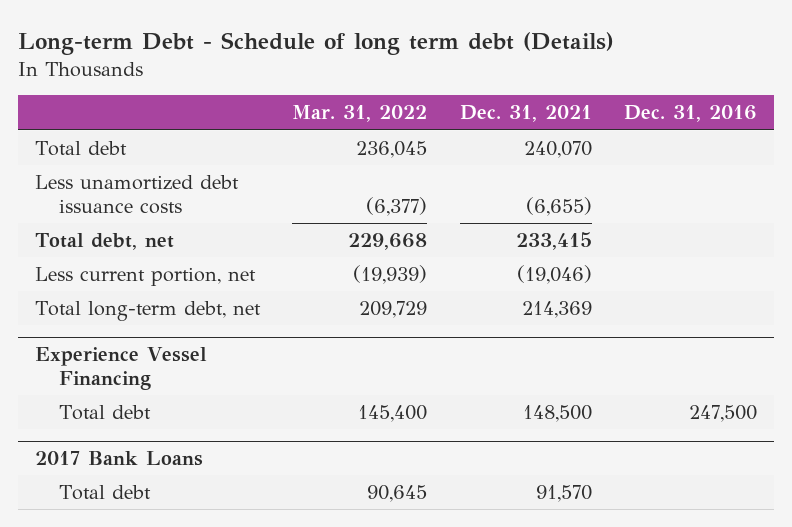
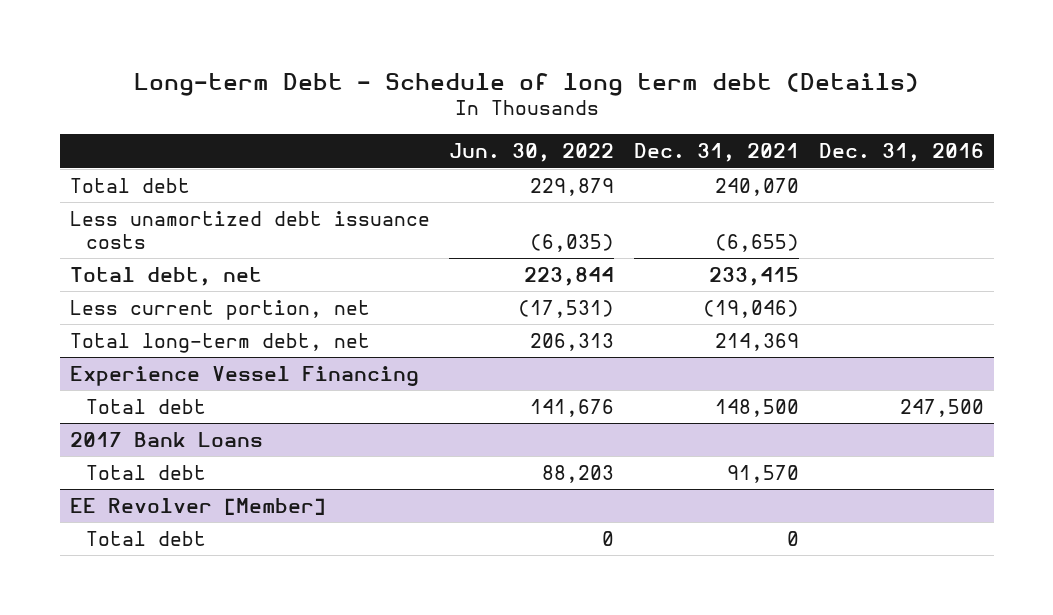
[292,105,428,123] Mar. 31, 2022 -> none
none -> [449,143,615,163] Jun. 30, 2022
none -> [69,497,326,515] EE Revolver [Member]
none -> [86,530,207,546] Total debt

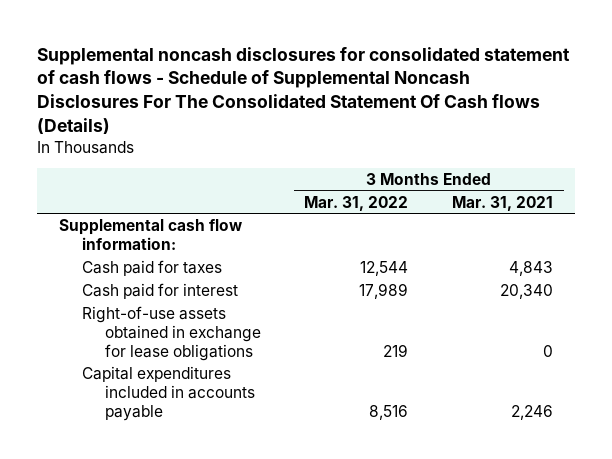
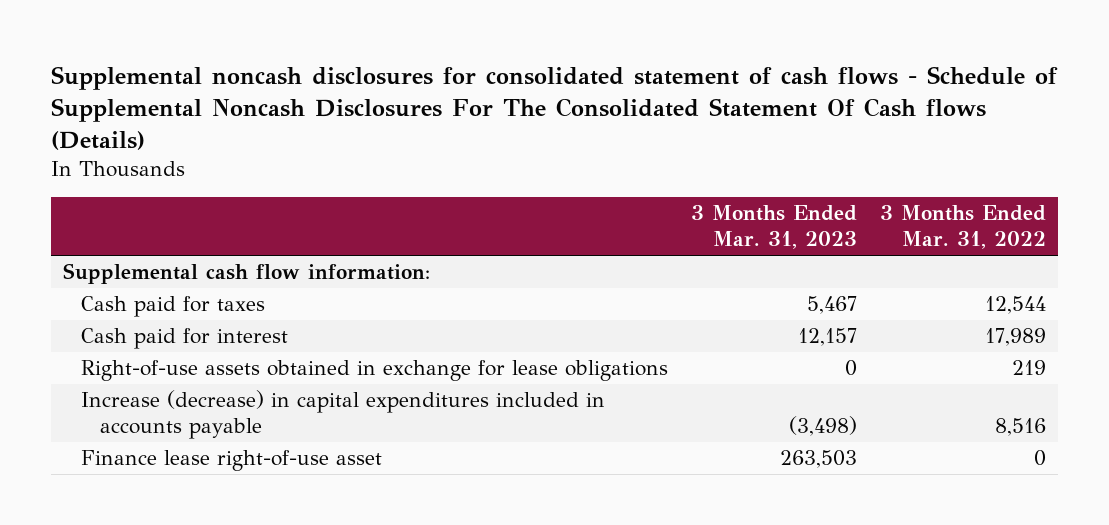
[452,195,554,211] Mar. 31, 2021 -> none
none -> [691,205,858,250] 3 Months Ended Mar. 31, 2023
[81,365,255,421] Capital expenditures included in accounts payable -> [81,390,606,440] Increase (decrease) in capital expenditures included in accounts payable
none -> [81,450,383,472] Finance lease right-of-use asset

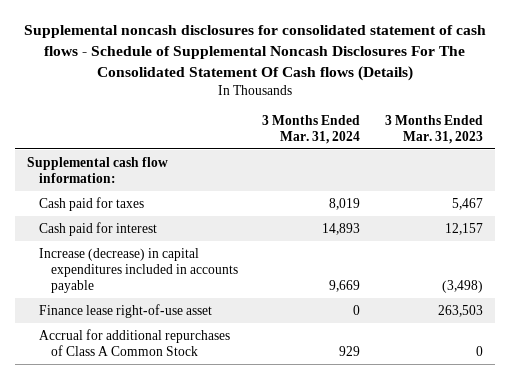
[880,205,1047,250] 3 Months Ended Mar. 31, 2022 -> none
none -> [262,114,361,144] 3 Months Ended Mar. 31, 2024
[81,360,669,382] Right-of-use assets obtained in exchange for lease obligations -> none
none -> [38,328,230,356] Accrual for additional repurchases of Class A Common Stock

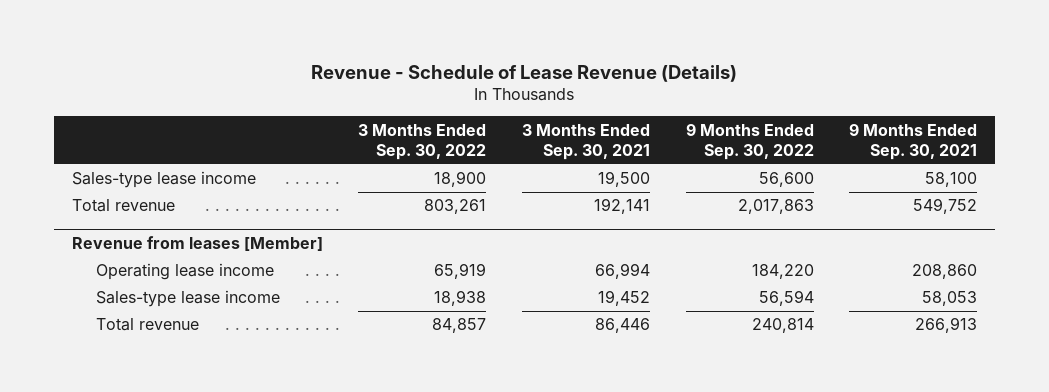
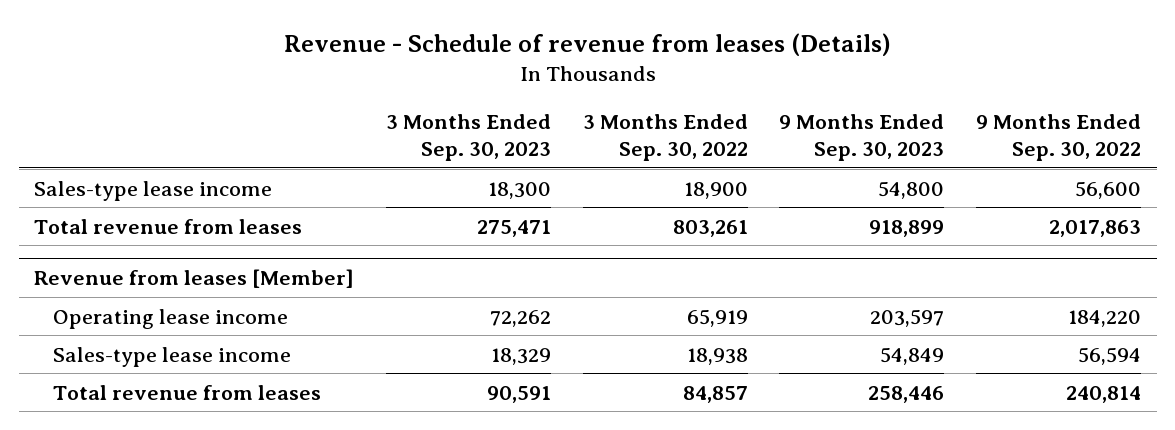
[311,64,738,82] Revenue - Schedule of Lease Revenue (Details) -> [283,32,891,56] Revenue - Schedule of revenue from leases (Details)
[521,123,650,161] 3 Months Ended Sep. 30, 2021 -> none
[849,122,978,161] 9 Months Ended Sep. 30, 2021 -> none
none -> [385,113,551,162] 3 Months Ended Sep. 30, 2023
none -> [779,113,945,162] 9 Months Ended Sep. 30, 2023
[71,199,175,213] Total revenue -> [34,218,303,234] Total revenue from leases
[95,318,199,332] Total revenue -> [53,384,322,400] Total revenue from leases

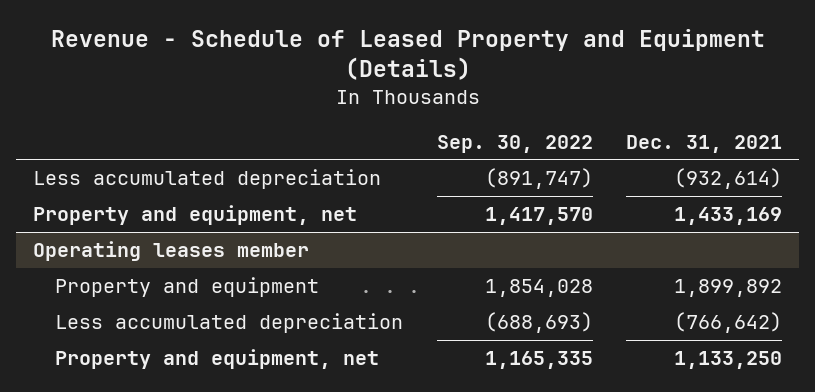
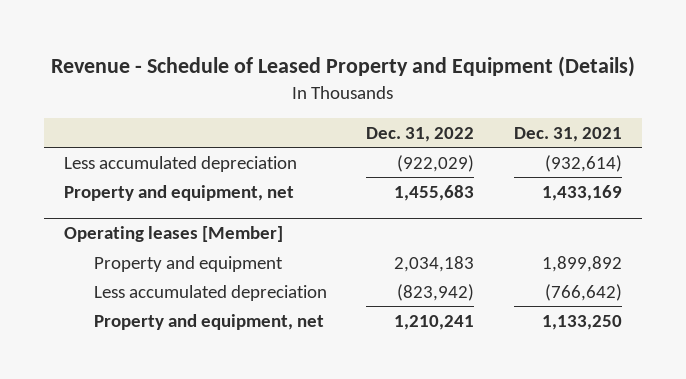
[436,134,593,153] Sep. 30, 2022 -> none
none -> [366,126,475,142] Dec. 31, 2022
[32,241,309,262] Operating leases member -> [63,226,283,243] Operating leases [Member]

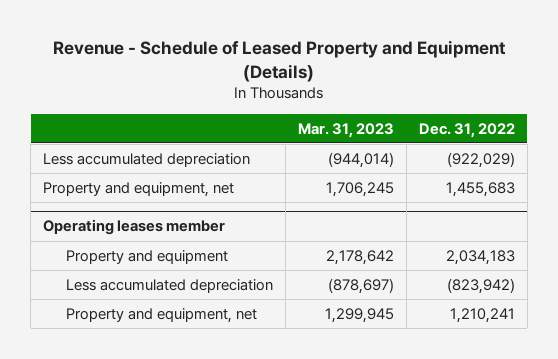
[514,126,623,142] Dec. 31, 2021 -> none
none -> [297,122,394,138] Mar. 31, 2023
[63,226,283,243] Operating leases [Member] -> [43,219,226,236] Operating leases member

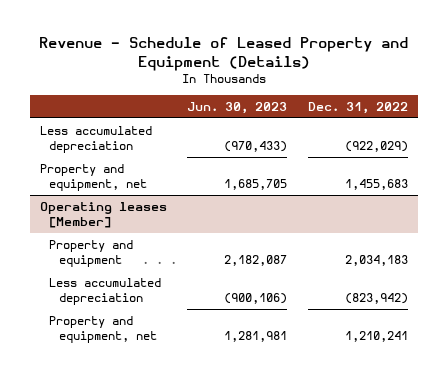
[297,122,394,138] Mar. 31, 2023 -> none
none -> [187,102,288,115] Jun. 30, 2023
[43,219,226,236] Operating leases member -> [39,201,167,228] Operating leases [Member]

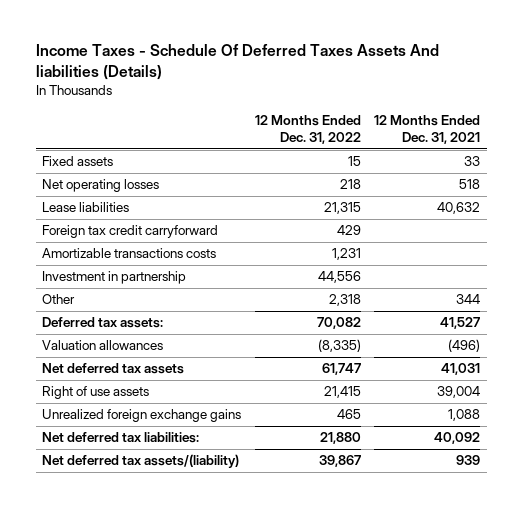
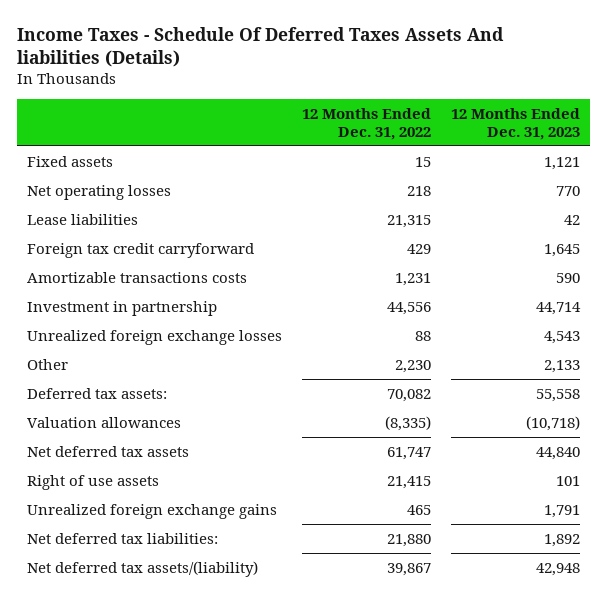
[374,115,481,144] 12 Months Ended Dec. 31, 2021 -> none
none -> [450,108,580,140] 12 Months Ended Dec. 31, 2023
none -> [27,329,283,345] Unrealized foreign exchange losses
[328,294,361,307] 2,318 -> [394,359,431,373] 2,230

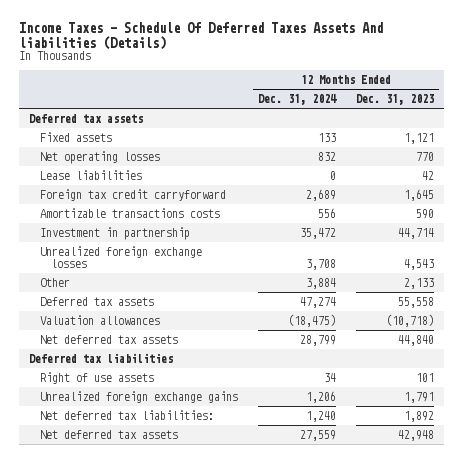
[301,108,431,140] 12 Months Ended Dec. 31, 2022 -> none
none -> [257,94,337,106] Dec. 31, 2024
none -> [28,113,143,123] Deferred tax assets
[27,387,168,399] Deferred tax assets: -> [39,296,154,306] Deferred tax assets
none -> [28,352,173,363] Deferred tax liabilities
[27,560,259,577] Net deferred tax assets/(liability) -> [39,429,178,439] Net deferred tax assets

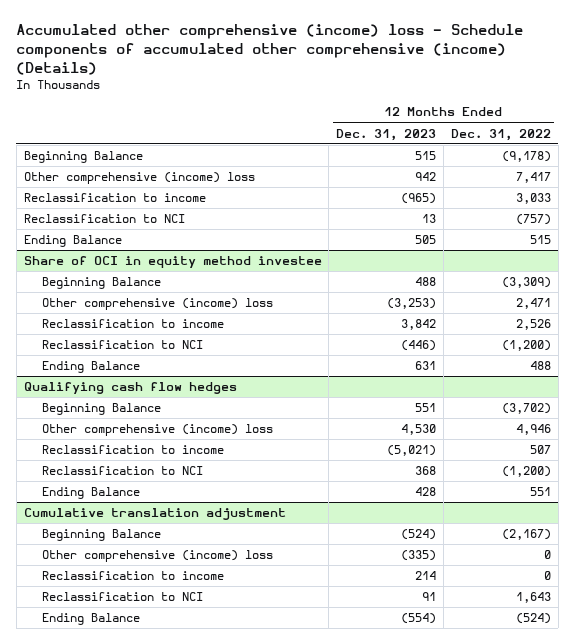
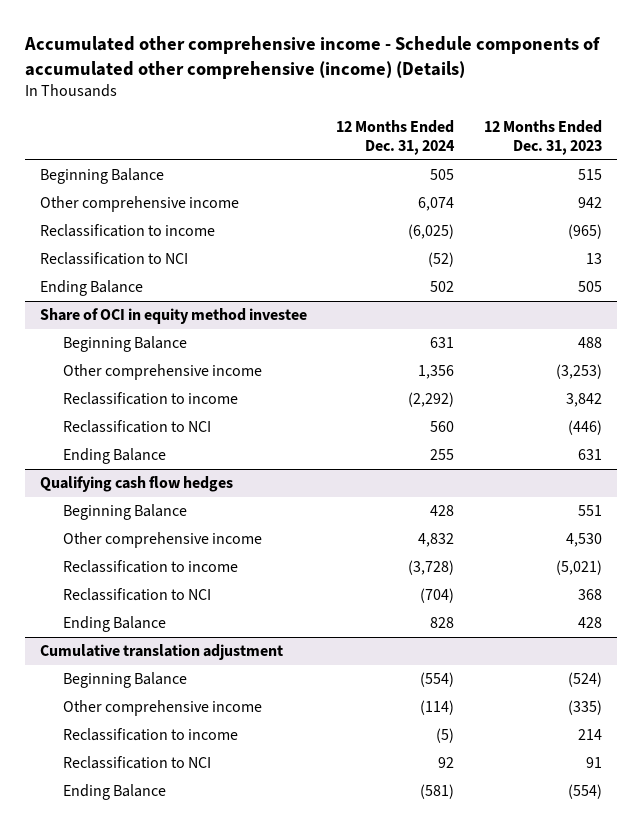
[16,24,524,75] Accumulated other comprehensive (income) loss - Schedule components of accumulated other comprehensive (income) (Details) -> [23,35,600,79] Accumulated other comprehensive income - Schedule components of accumulated other comprehensive (income) (Details)
[450,128,551,141] Dec. 31, 2022 -> none
none -> [336,119,456,156] 12 Months Ended Dec. 31, 2024
[23,172,255,185] Other comprehensive (income) loss -> [39,196,239,213] Other comprehensive income
[41,298,273,311] Other comprehensive (income) loss -> [63,364,263,381] Other comprehensive income
[41,424,273,437] Other comprehensive (income) loss -> [63,532,263,549] Other comprehensive income
[41,550,273,563] Other comprehensive (income) loss -> [63,700,263,717] Other comprehensive income

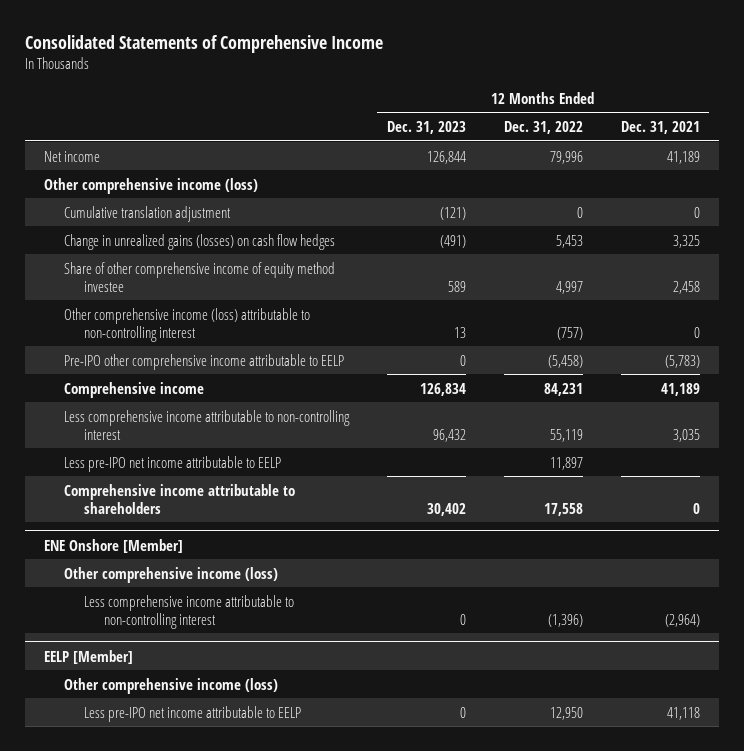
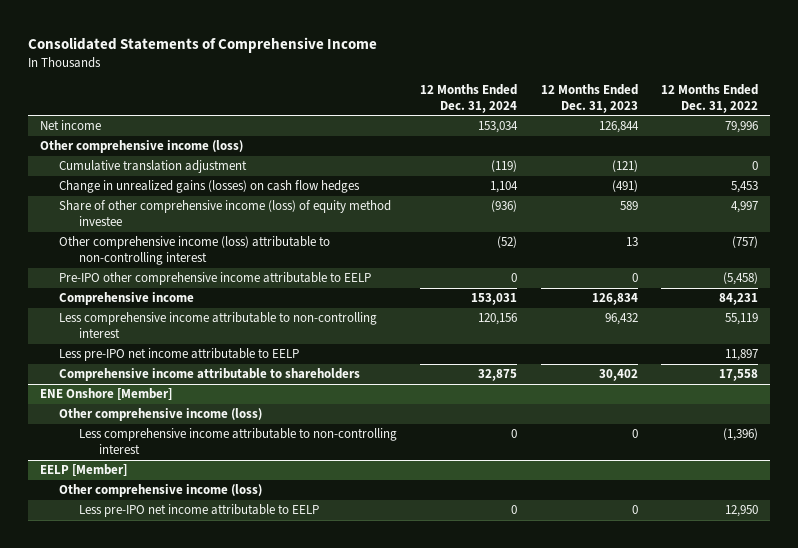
[620,121,700,135] Dec. 31, 2021 -> none
none -> [420,83,518,113] 12 Months Ended Dec. 31, 2024
[63,261,335,292] Share of other comprehensive income of equity method investee -> [59,200,392,227] Share of other comprehensive income (loss) of equity method investee

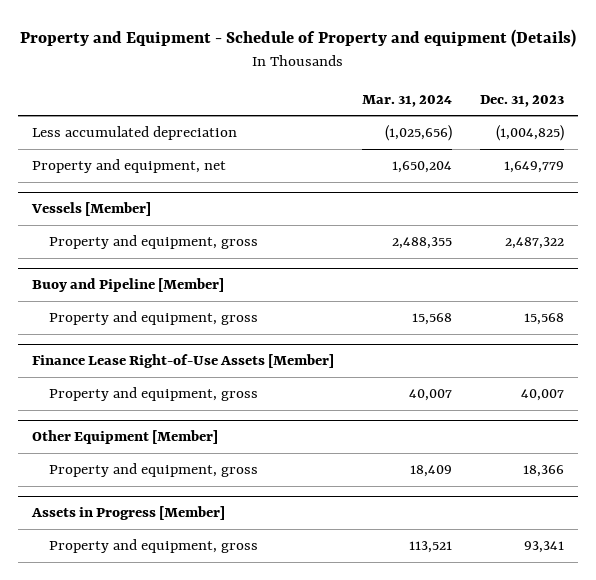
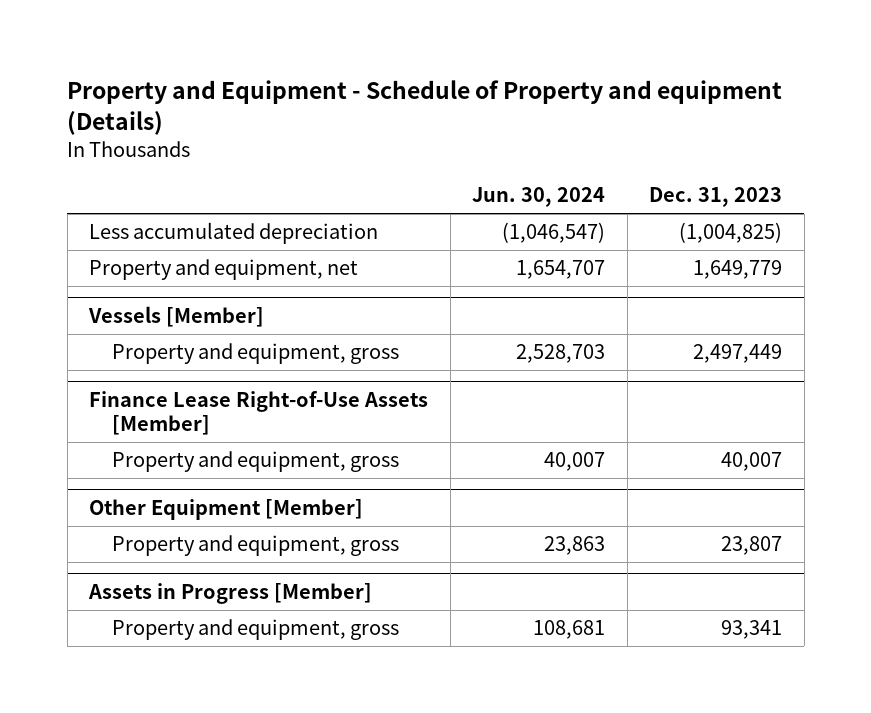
[361,94,452,107] Mar. 31, 2024 -> none
none -> [472,187,606,208] Jun. 30, 2024
[31,278,224,293] Buoy and Pipeline [Member] -> none
[48,311,258,326] Property and equipment, gross -> none
[505,237,565,250] 2,487,322 -> [693,344,783,364] 2,497,449
[523,465,565,478] 18,366 -> [721,536,783,556] 23,807

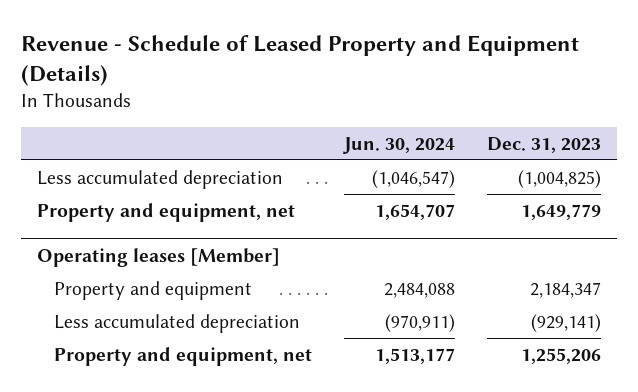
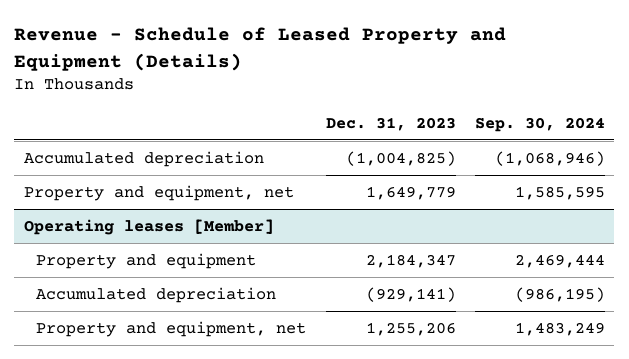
[343,136,456,154] Jun. 30, 2024 -> none
none -> [474,117,605,133] Sep. 30, 2024
[36,169,283,189] Less accumulated depreciation -> [23,150,264,167] Accumulated depreciation
[54,313,301,333] Less accumulated depreciation -> [36,286,277,303] Accumulated depreciation

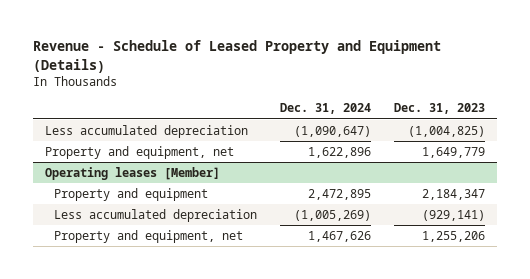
[474,117,605,133] Sep. 30, 2024 -> none
none -> [280,103,372,115] Dec. 31, 2024
[23,150,264,167] Accumulated depreciation -> [44,124,248,138] Less accumulated depreciation
[36,286,277,303] Accumulated depreciation -> [54,208,258,222] Less accumulated depreciation

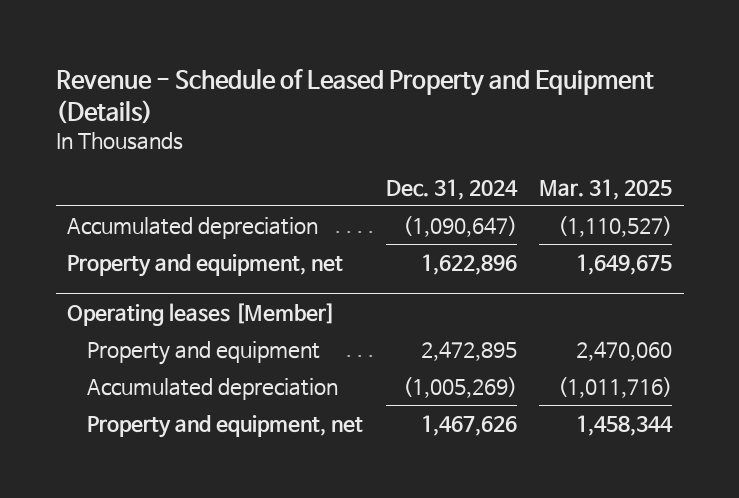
[394,103,486,115] Dec. 31, 2023 -> none
none -> [539,178,673,200] Mar. 31, 2025
[44,124,248,138] Less accumulated depreciation -> [67,217,319,240] Accumulated depreciation
[54,208,258,222] Less accumulated depreciation -> [87,378,339,401] Accumulated depreciation

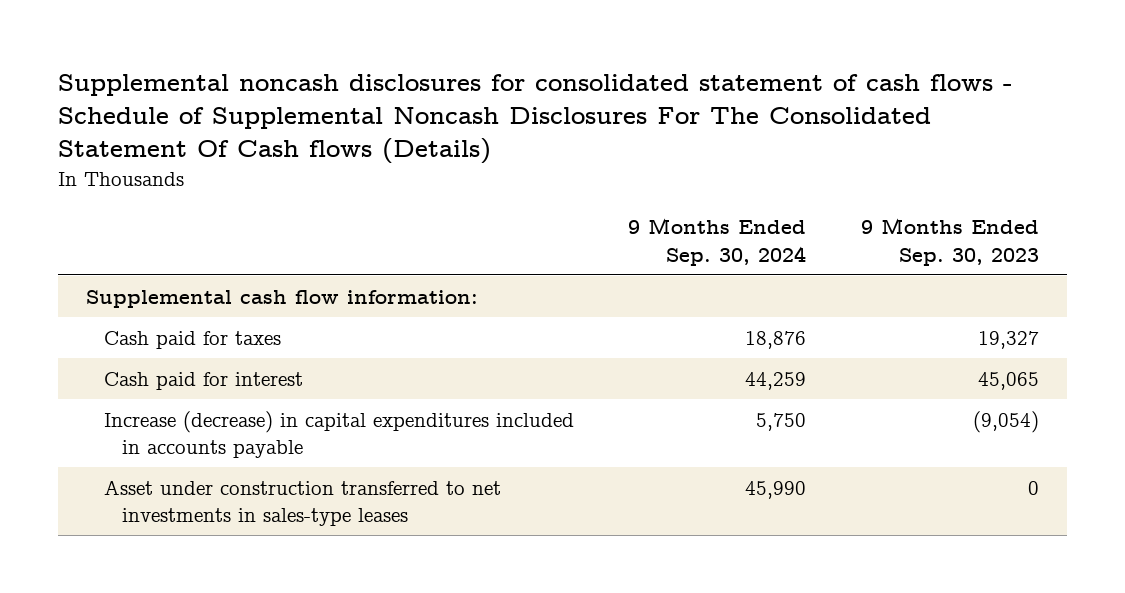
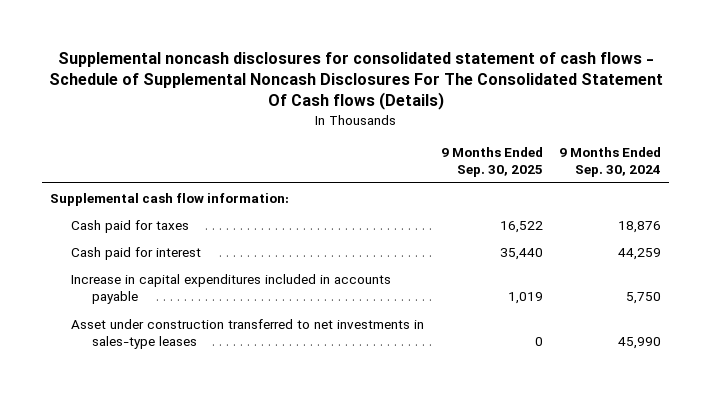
[861,218,1040,266] 9 Months Ended Sep. 30, 2023 -> none
none -> [440,146,543,178] 9 Months Ended Sep. 30, 2025
[103,410,574,459] Increase (decrease) in capital expenditures included in accounts payable -> [71,273,392,304] Increase in capital expenditures included in accounts payable

